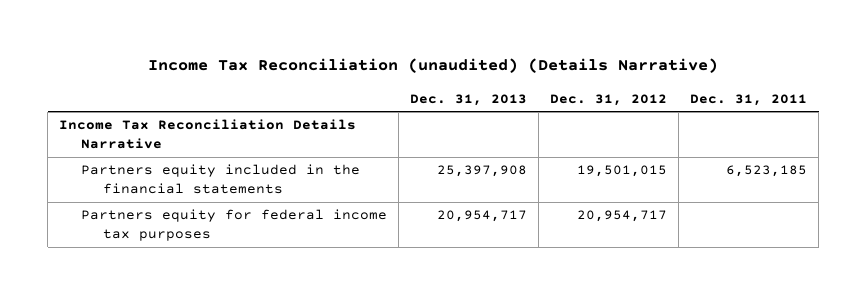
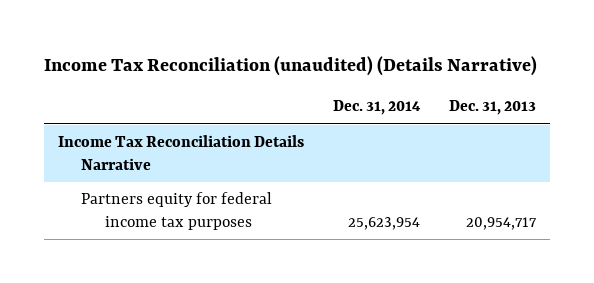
[550,93,668,106] Dec. 31, 2012 -> none
[690,93,808,106] Dec. 31, 2011 -> none
none -> [332,100,421,116] Dec. 31, 2014
[81,164,361,194] Partners equity included in the financial statements -> none

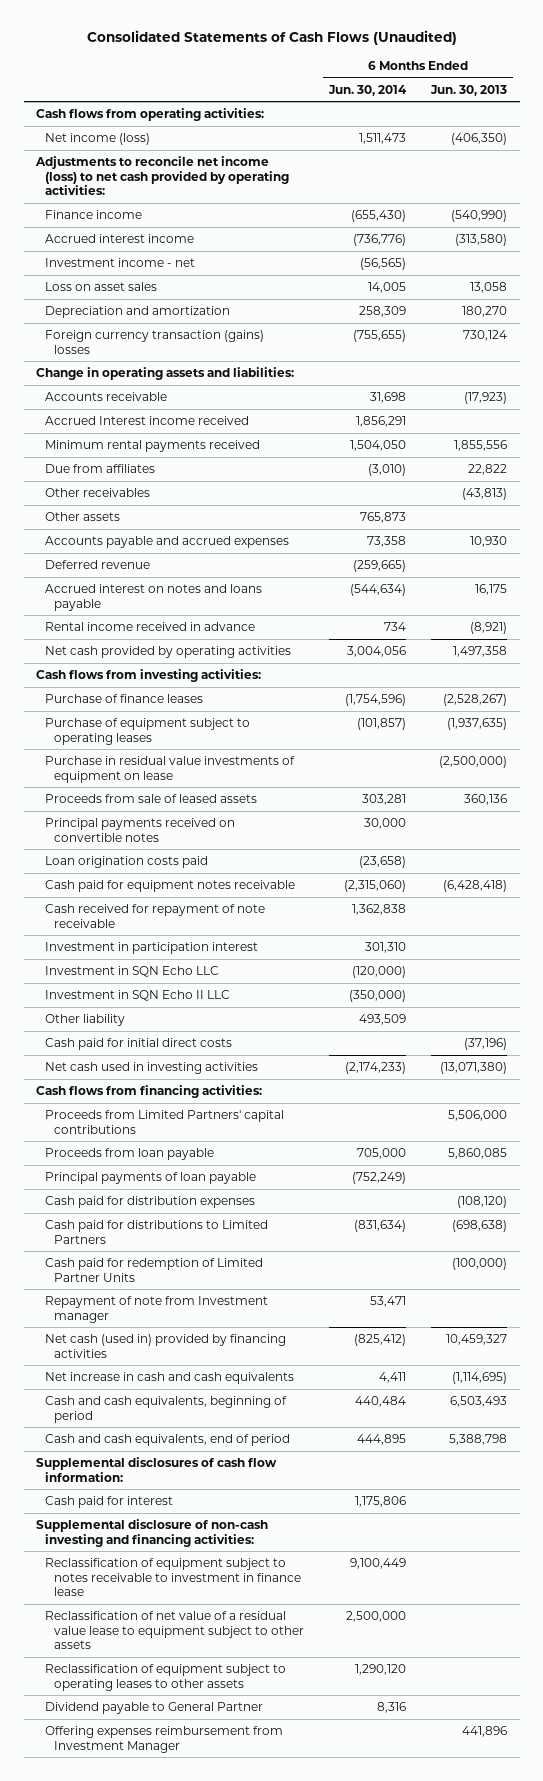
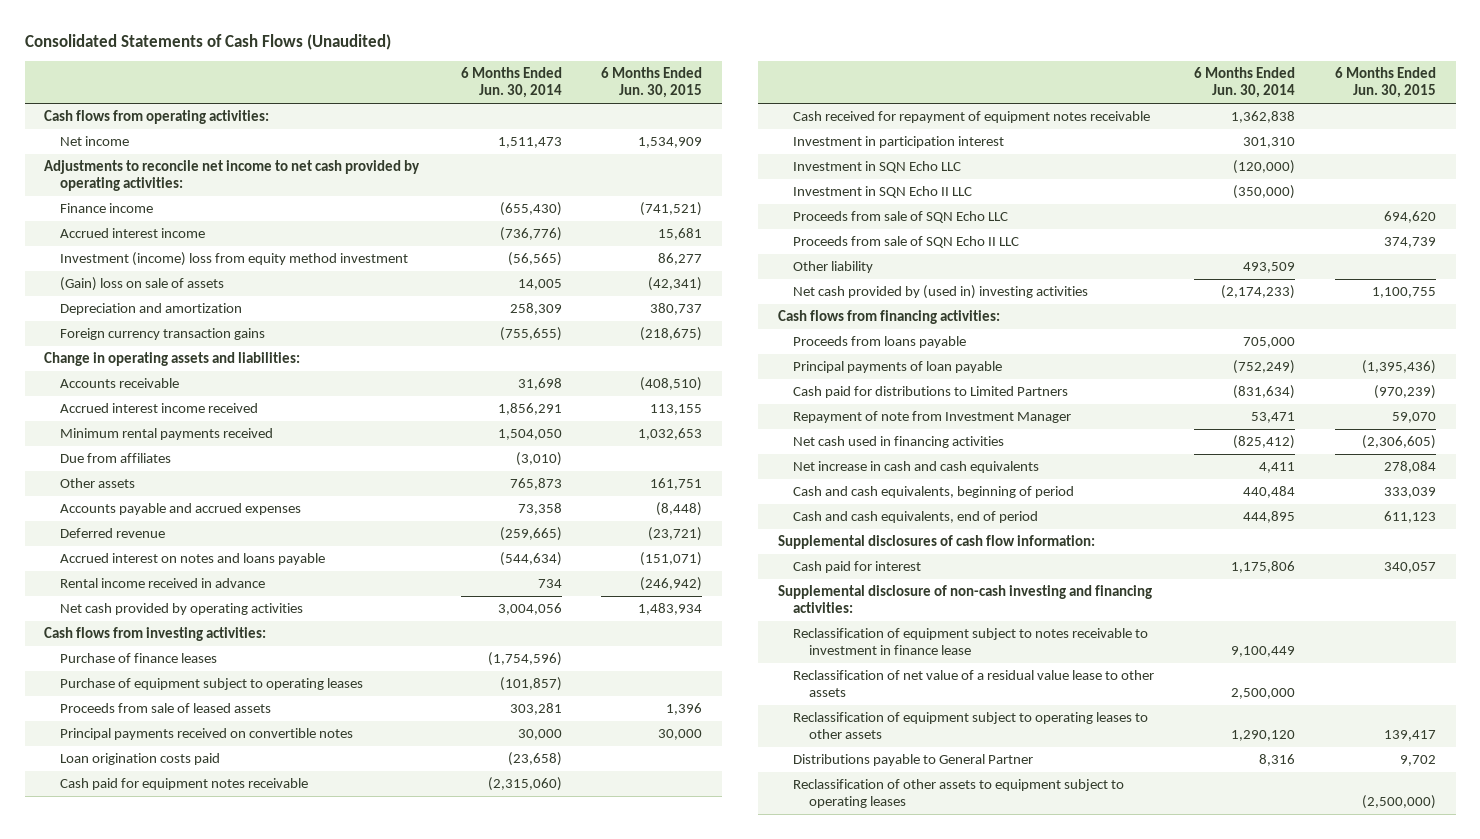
[430,84,508,96] Jun. 30, 2013 -> none
none -> [601,67,703,99] 6 Months Ended Jun. 30, 2015
[45,132,151,145] Net income (loss) -> [59,136,129,147] Net income
[35,155,290,196] Adjustments to reconcile net income (loss) to net cash provided by operating activities: -> [44,160,421,191] Adjustments to reconcile net income to net cash provided by operating activities:
[45,257,196,267] Investment income - net -> [59,252,408,267] Investment (income) loss from equity method investment
[45,281,158,291] Loss on asset sales -> [59,277,224,292] (Gain) loss on sale of assets
[45,329,265,354] Foreign currency transaction (gains) losses -> [59,328,265,341] Foreign currency transaction gains
[45,415,250,425] Accrued Interest income received -> [59,403,258,414] Accrued interest income received
[45,487,151,497] Other receivables -> none
[45,755,296,783] Purchase in residual value investments of equipment on lease -> none
[45,903,266,928] Cash received for repayment of note receivable -> [793,111,1151,124] Cash received for repayment of equipment notes receivable
none -> [793,211,1009,224] Proceeds from sale of SQN Echo LLC
none -> [793,236,1020,249] Proceeds from sale of SQN Echo II LLC
[45,1037,233,1050] Cash paid for initial direct costs -> none
[45,1061,259,1074] Net cash used in investing activities -> [793,285,1089,300] Net cash provided by (used in) investing activities
[45,1109,285,1134] Proceeds from Limited Partners' capital contributions -> none
[45,1147,215,1160] Proceeds from loan payable -> [793,336,967,349] Proceeds from loans payable
[45,1195,256,1208] Cash paid for distribution expenses -> none
[45,1257,264,1282] Cash paid for redemption of Limited Partner Units -> none
[45,1295,269,1323] Repayment of note from Investment manager -> [793,411,1072,424] Repayment of note from Investment Manager
[45,1333,287,1358] Net cash (used in) provided by financing activities -> [793,436,1005,449] Net cash used in financing activities
[45,1610,305,1650] Reclassification of net value of a residual value lease to equipment subject to other assets -> [793,670,1155,697] Reclassification of net value of a residual value lease to other assets
[45,1725,284,1753] Offering expenses reimbursement from Investment Manager -> none
[45,1701,264,1714] Dividend payable to General Partner -> [793,754,1034,767] Distributions payable to General Partner
none -> [793,779,1125,808] Reclassification of other assets to equipment subject to operating leases

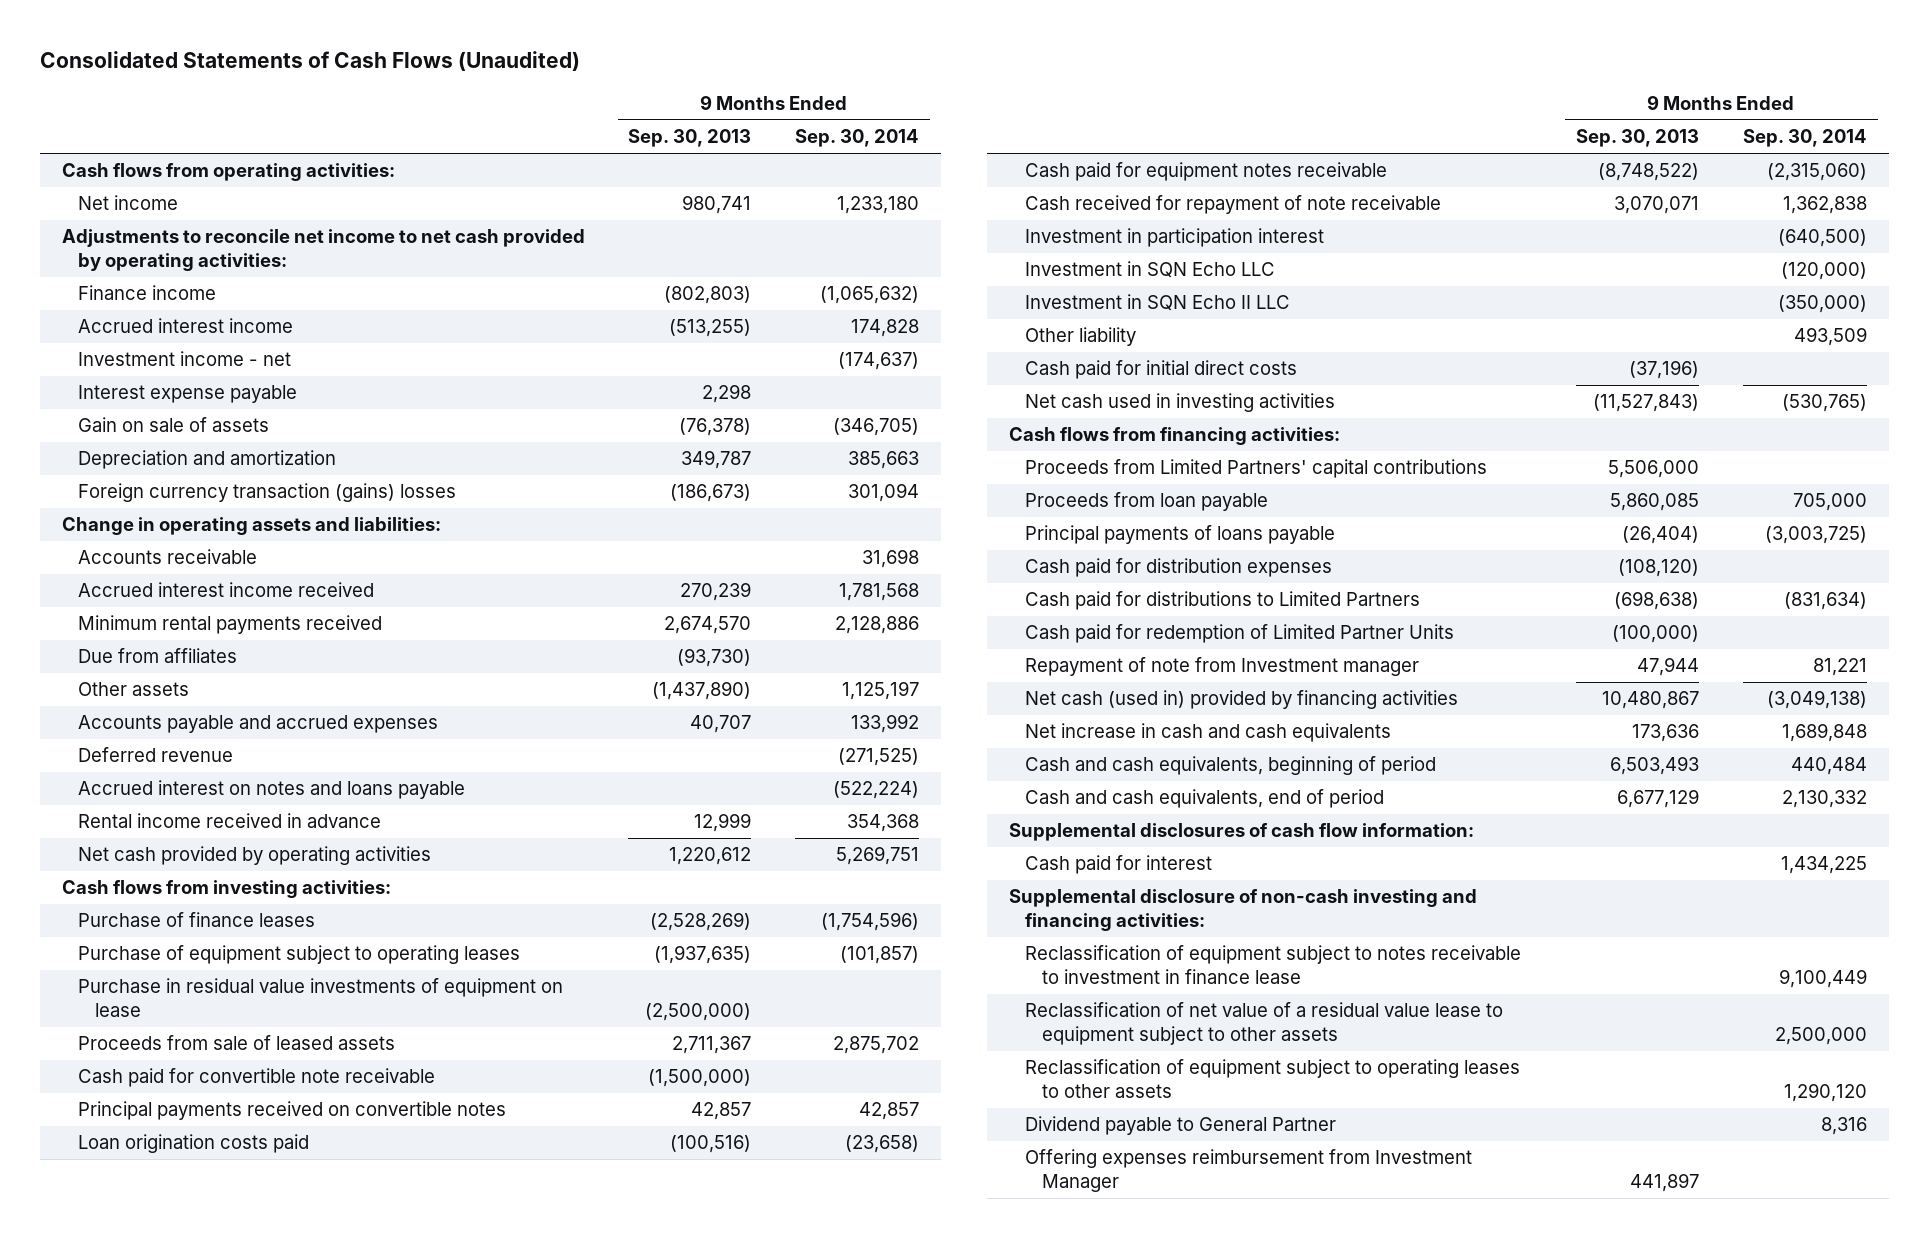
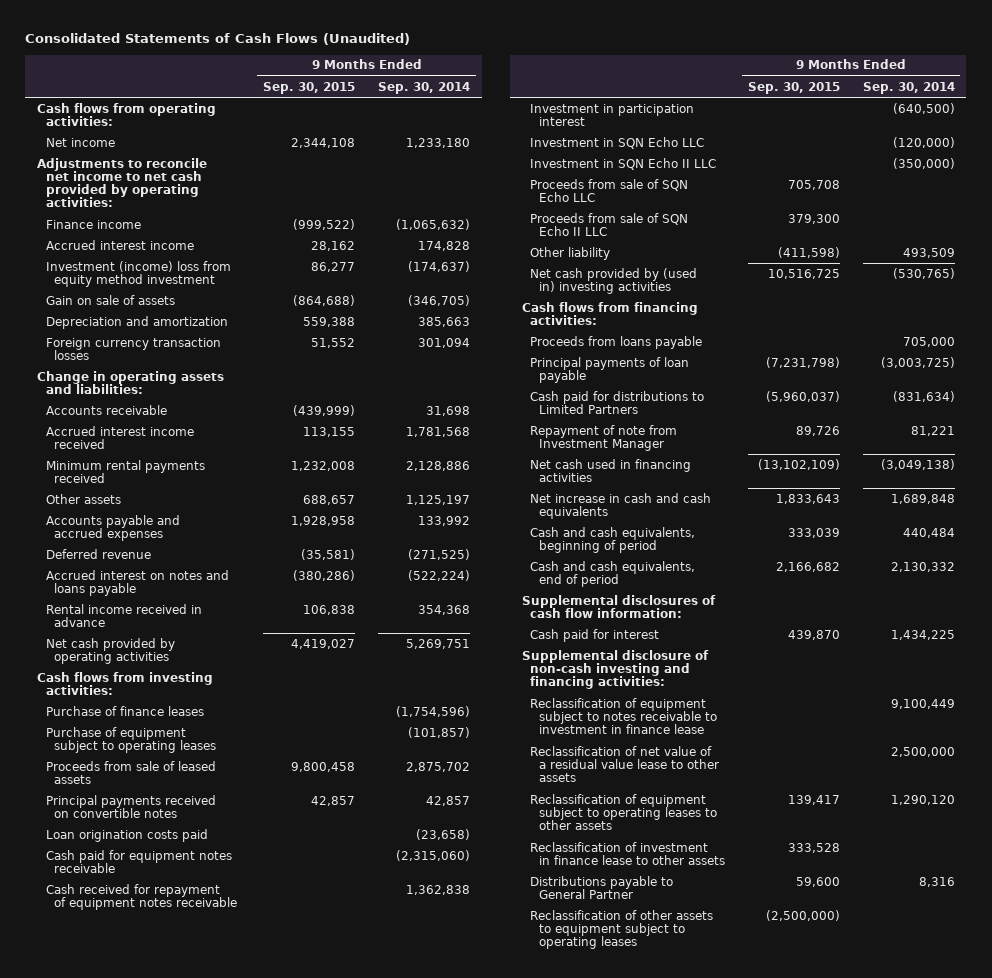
[628,129,752,148] Sep. 30, 2013 -> none
none -> [263,81,356,94] Sep. 30, 2015
[78,385,298,404] Interest expense payable -> none
[78,351,292,367] Investment income - net -> [45,260,231,287] Investment (income) loss from equity method investment
[78,483,457,503] Foreign currency transaction (gains) losses -> [45,337,221,360] Foreign currency transaction losses
[78,648,238,664] Due from affiliates -> none
[78,978,564,1017] Purchase in residual value investments of equipment on lease -> none
[78,1068,436,1088] Cash paid for convertible note receivable -> none
[1025,195,1442,215] Cash received for repayment of note receivable -> [45,883,238,910] Cash received for repayment of equipment notes receivable
none -> [530,178,689,202] Proceeds from sale of SQN Echo LLC
none -> [530,212,689,236] Proceeds from sale of SQN Echo II LLC
[1025,360,1298,380] Cash paid for initial direct costs -> none
[1025,393,1336,413] Net cash used in investing activities -> [530,267,698,294] Net cash provided by (used in) investing activities
[1025,459,1488,479] Proceeds from Limited Partners' capital contributions -> none
[1025,558,1333,578] Cash paid for distribution expenses -> none
[1025,492,1269,512] Proceeds from loan payable -> [530,335,703,349] Proceeds from loans payable
[1025,525,1336,545] Principal payments of loans payable -> [530,356,690,383] Principal payments of loan payable
[1025,624,1455,644] Cash paid for redemption of Limited Partner Units -> none
[1025,657,1420,677] Repayment of note from Investment manager -> [530,424,678,451] Repayment of note from Investment Manager
[1025,690,1459,710] Net cash (used in) provided by financing activities -> [530,458,692,482] Net cash used in financing activities
[1025,1002,1504,1045] Reclassification of net value of a residual value lease to equipment subject to other assets -> [530,745,719,783] Reclassification of net value of a residual value lease to other assets
[1025,1149,1473,1192] Offering expenses reimbursement from Investment Manager -> none
none -> [530,841,725,865] Reclassification of investment in finance lease to other assets
[1025,1116,1337,1136] Dividend payable to General Partner -> [530,875,674,899] Distributions payable to General Partner
none -> [530,909,714,950] Reclassification of other assets to equipment subject to operating leases

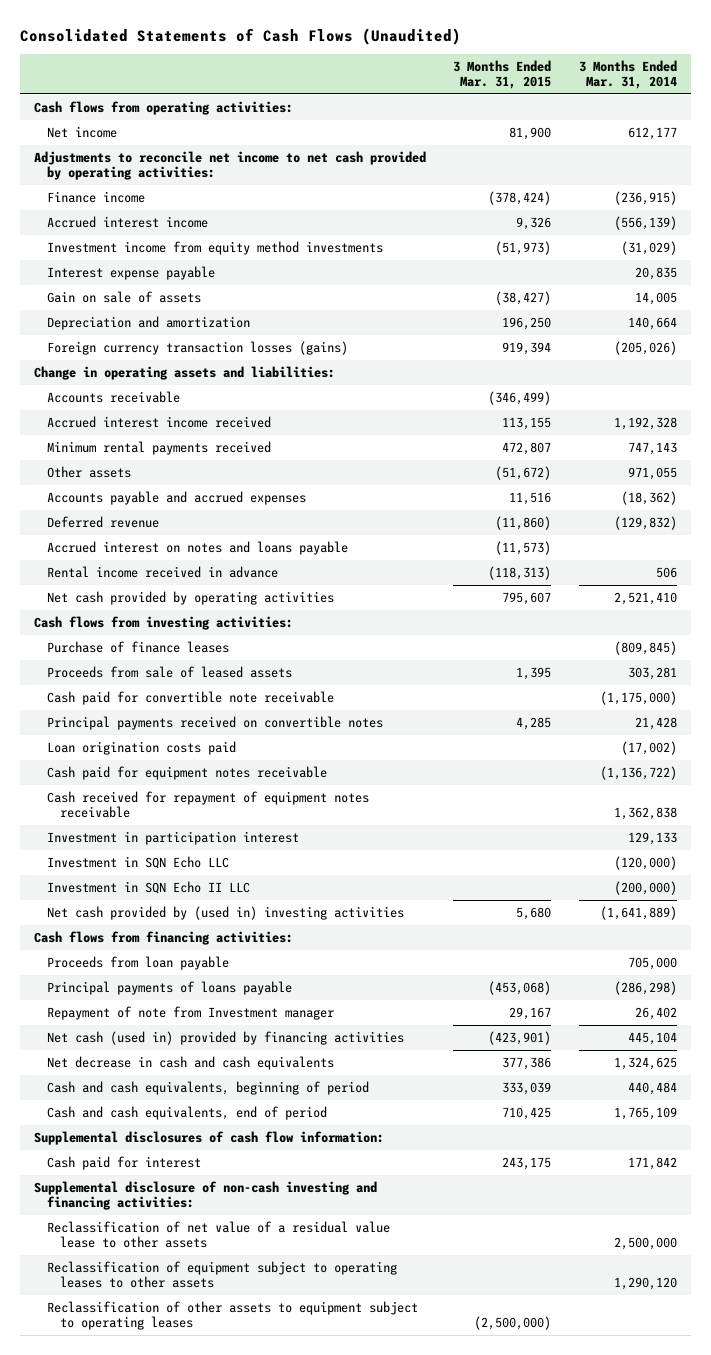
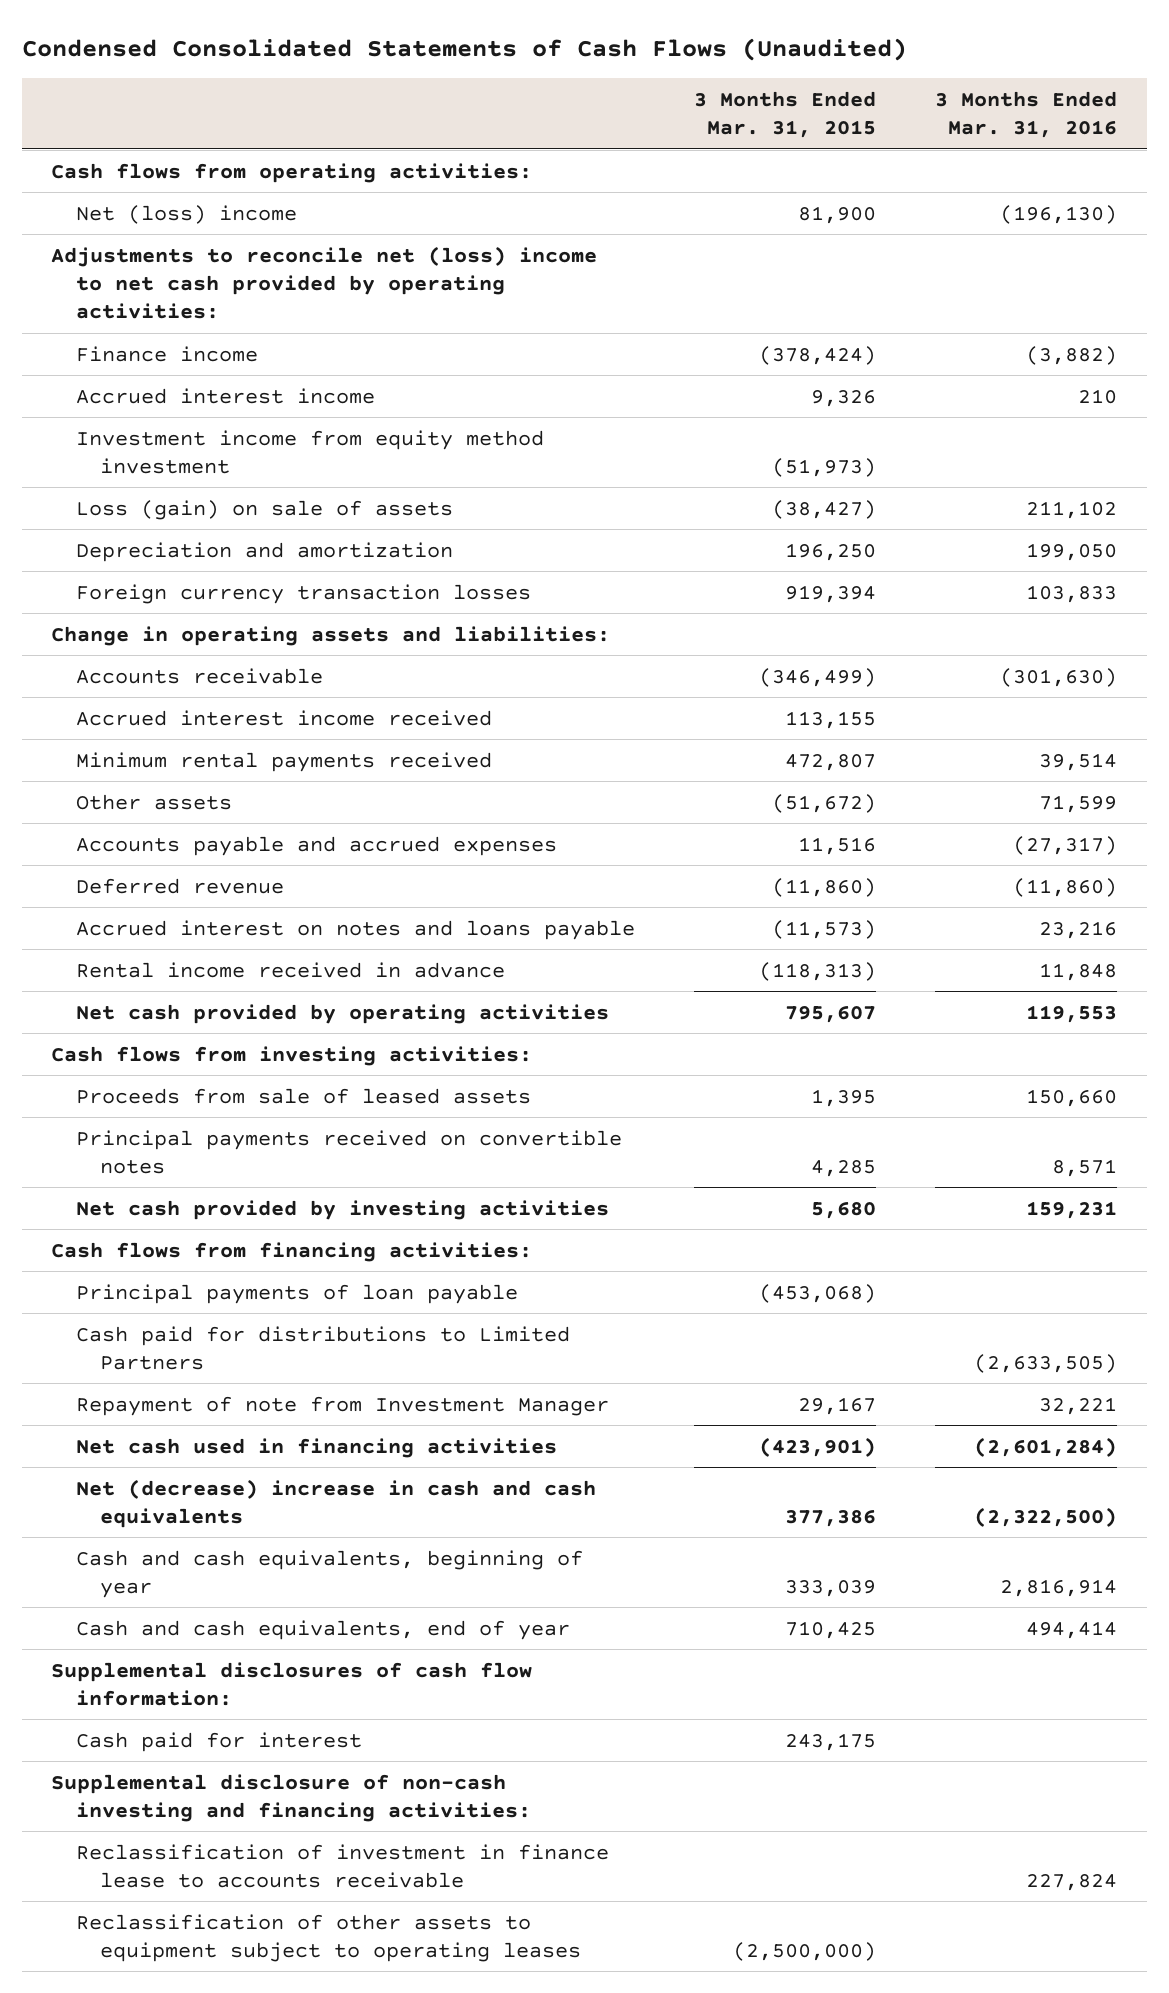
[20,27,462,45] Consolidated Statements of Cash Flows (Unaudited) -> [21,38,907,62] Condensed Consolidated Statements of Cash Flows (Unaudited)
[578,59,677,90] 3 Months Ended Mar. 31, 2014 -> none
none -> [935,90,1118,139] 3 Months Ended Mar. 31, 2016
[46,126,117,139] Net income -> [75,204,297,224] Net (loss) income
[33,151,426,181] Adjustments to reconcile net income to net cash provided by operating activities: -> [51,245,598,320] Adjustments to reconcile net (loss) income to net cash provided by operating activities:
[46,266,215,281] Interest expense payable -> none
[46,241,383,256] Investment income from equity method investments -> [75,429,544,474] Investment income from equity method investment
[46,291,201,304] Gain on sale of assets -> [75,499,453,520] Loss (gain) on sale of assets
[46,341,348,356] Foreign currency transaction losses (gains) -> [75,583,531,604] Foreign currency transaction losses
[46,641,229,654] Purchase of finance leases -> none
[46,691,334,706] Cash paid for convertible note receivable -> none
[46,741,236,756] Loan origination costs paid -> none
[46,766,327,781] Cash paid for equipment notes receivable -> none
[46,791,369,819] Cash received for repayment of equipment notes receivable -> none
[46,831,299,846] Investment in participation interest -> none
[46,856,229,870] Investment in SQN Echo LLC -> none
[46,881,250,895] Investment in SQN Echo II LLC -> none
[46,906,404,921] Net cash provided by (used in) investing activities -> [75,1199,609,1220] Net cash provided by investing activities
[46,956,229,971] Proceeds from loan payable -> none
[46,981,292,996] Principal payments of loans payable -> [75,1283,518,1304] Principal payments of loan payable
none -> [75,1325,570,1370] Cash paid for distributions to Limited Partners
[46,1006,334,1021] Repayment of note from Investment manager -> [75,1395,609,1416] Repayment of note from Investment Manager
[46,1031,404,1046] Net cash (used in) provided by financing activities -> [75,1437,557,1458] Net cash used in financing activities
[46,1056,334,1071] Net decrease in cash and cash equivalents -> [75,1478,596,1528] Net (decrease) increase in cash and cash equivalents
[46,1081,369,1096] Cash and cash equivalents, beginning of period -> [75,1549,583,1598] Cash and cash equivalents, beginning of year
[46,1106,327,1121] Cash and cash equivalents, end of period -> [75,1619,570,1640] Cash and cash equivalents, end of year
[46,1221,390,1249] Reclassification of net value of a residual value lease to other assets -> none
[46,1261,397,1289] Reclassification of equipment subject to operating leases to other assets -> none
none -> [75,1843,609,1888] Reclassification of investment in finance lease to accounts receivable

